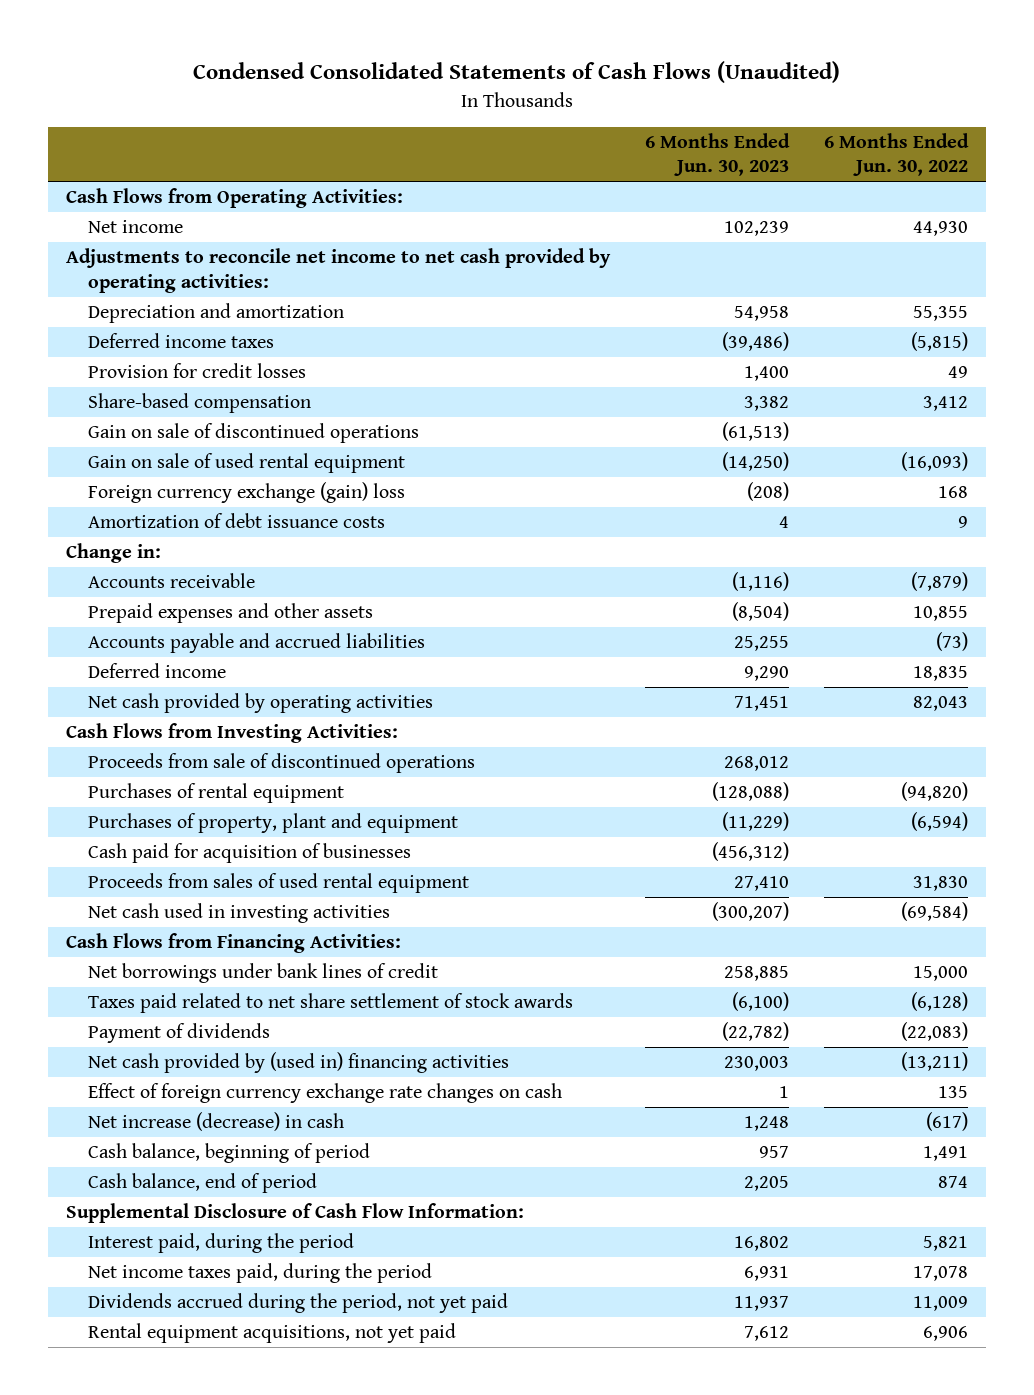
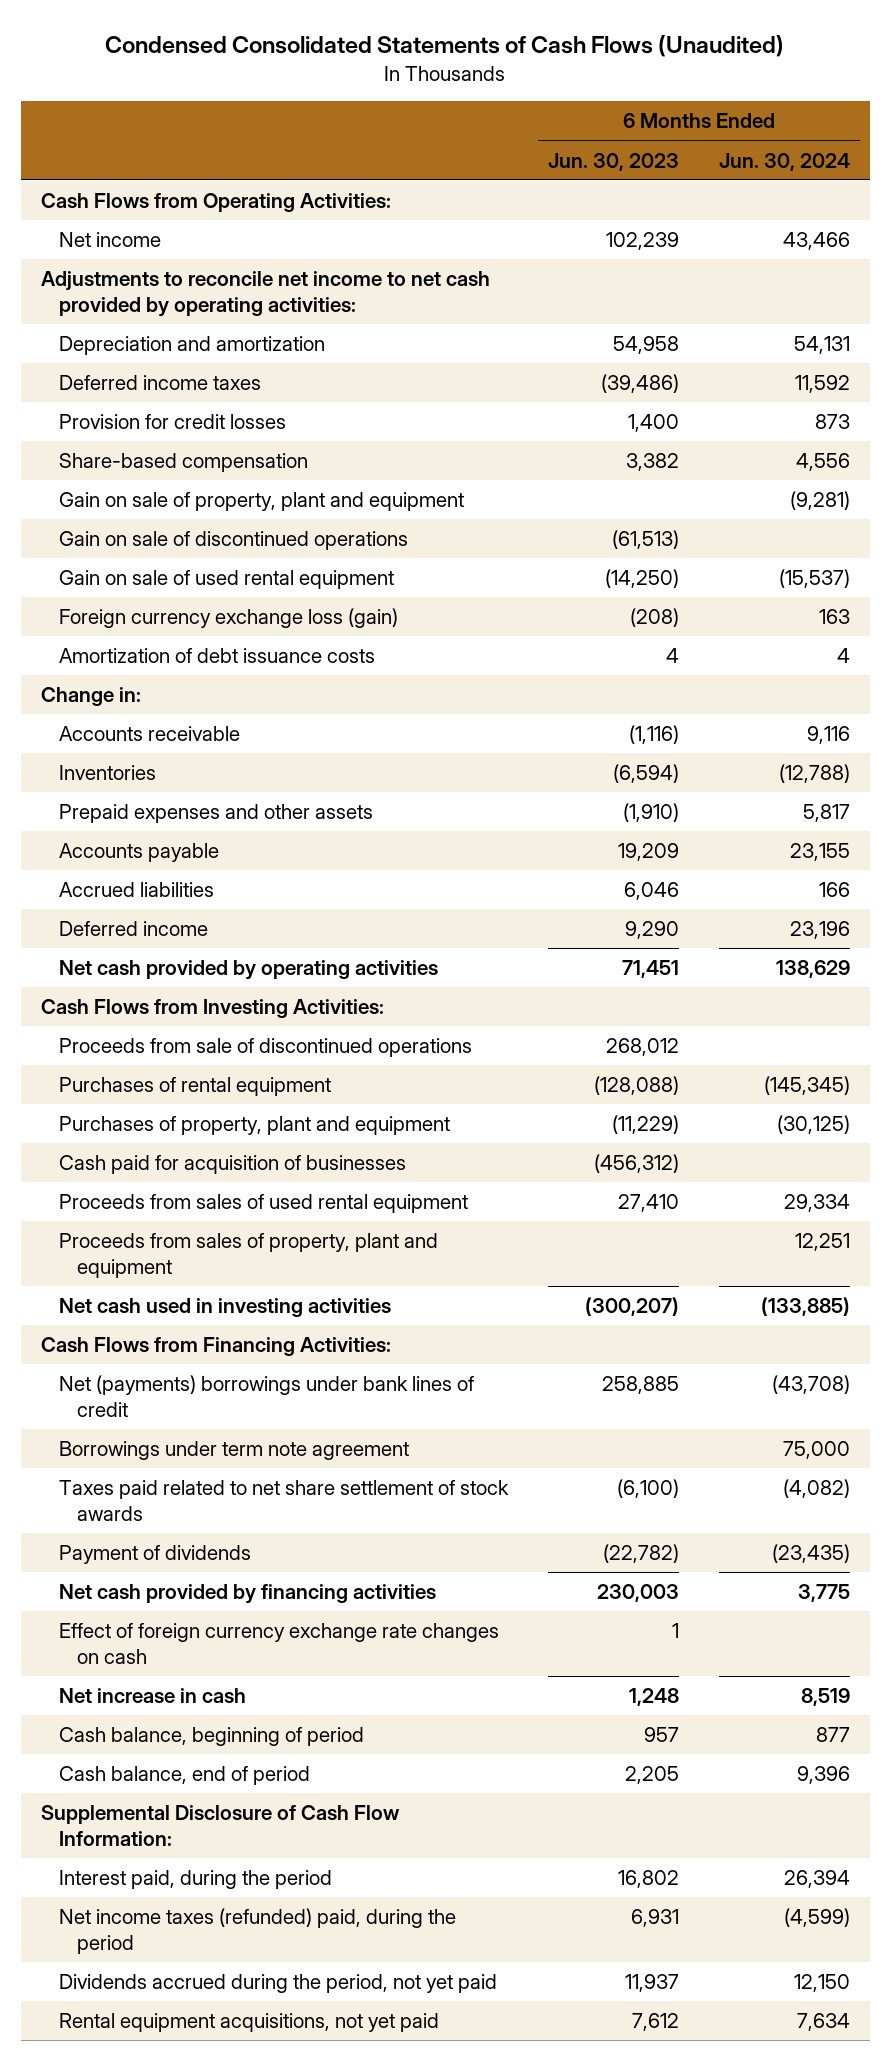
[824,133,970,177] 6 Months Ended Jun. 30, 2022 -> none
none -> [718,152,850,171] Jun. 30, 2024
none -> [59,492,465,512] Gain on sale of property, plant and equipment
[88,482,406,504] Foreign currency exchange (gain) loss -> [59,608,399,629] Foreign currency exchange loss (gain)
[88,633,426,654] Accounts payable and accrued liabilities -> none
none -> [59,765,157,781] Inventories
[731,602,789,622] (8,504) -> [623,803,680,823] (1,910)
none -> [59,843,220,863] Accounts payable
none -> [59,882,215,898] Accrued liabilities
none -> [59,1233,439,1278] Proceeds from sales of property, plant and equipment
[88,963,439,984] Net borrowings under bank lines of credit -> [59,1375,475,1417] Net (payments) borrowings under bank lines of credit
none -> [59,1441,410,1461] Borrowings under term note agreement
[88,1052,510,1074] Net cash provided by (used in) financing activities -> [59,1584,437,1605] Net cash provided by financing activities
[88,1112,345,1132] Net increase (decrease) in cash -> [59,1688,247,1704] Net increase in cash
[88,1263,433,1284] Net income taxes paid, during the period -> [59,1908,457,1954] Net income taxes (refunded) paid, during the period

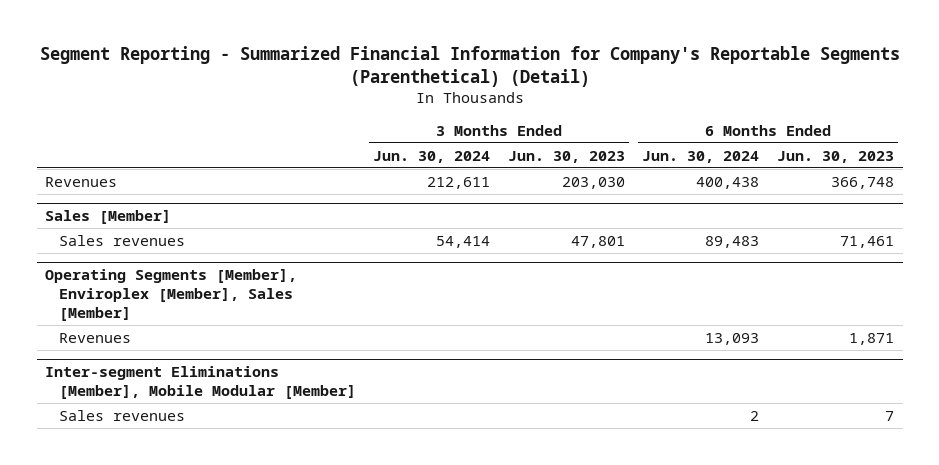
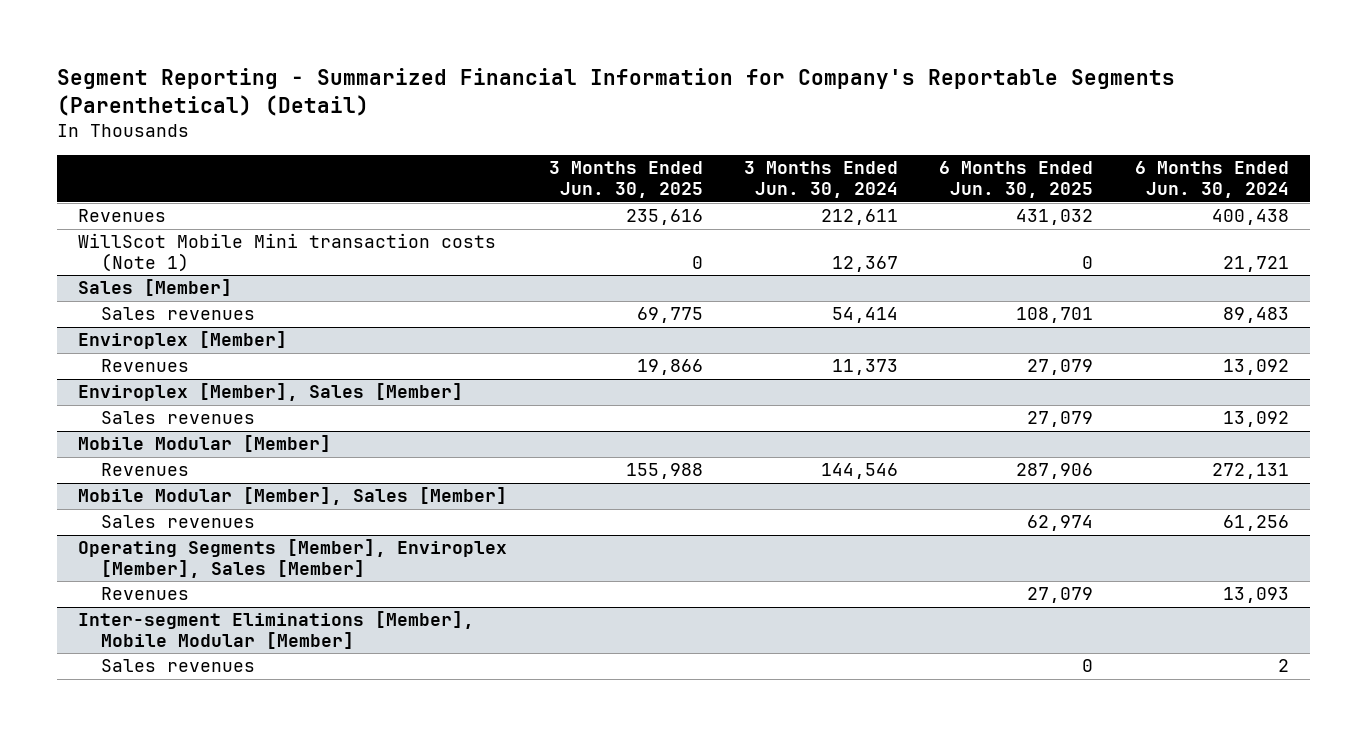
[507,150,625,163] Jun. 30, 2023 -> none
[776,150,894,163] Jun. 30, 2023 -> none
none -> [548,161,703,199] 3 Months Ended Jun. 30, 2025
none -> [939,161,1094,199] 6 Months Ended Jun. 30, 2025
none -> [78,233,497,273] WillScot Mobile Mini transaction costs (Note 1)
none -> [78,331,288,350] Enviroplex [Member]
none -> [101,359,190,373] Revenues
none -> [78,383,464,402] Enviroplex [Member], Sales [Member]
none -> [101,411,256,425] Sales revenues
none -> [78,435,332,453] Mobile Modular [Member]
none -> [101,463,190,477] Revenues
none -> [78,487,508,506] Mobile Modular [Member], Sales [Member]
none -> [101,515,256,529] Sales revenues

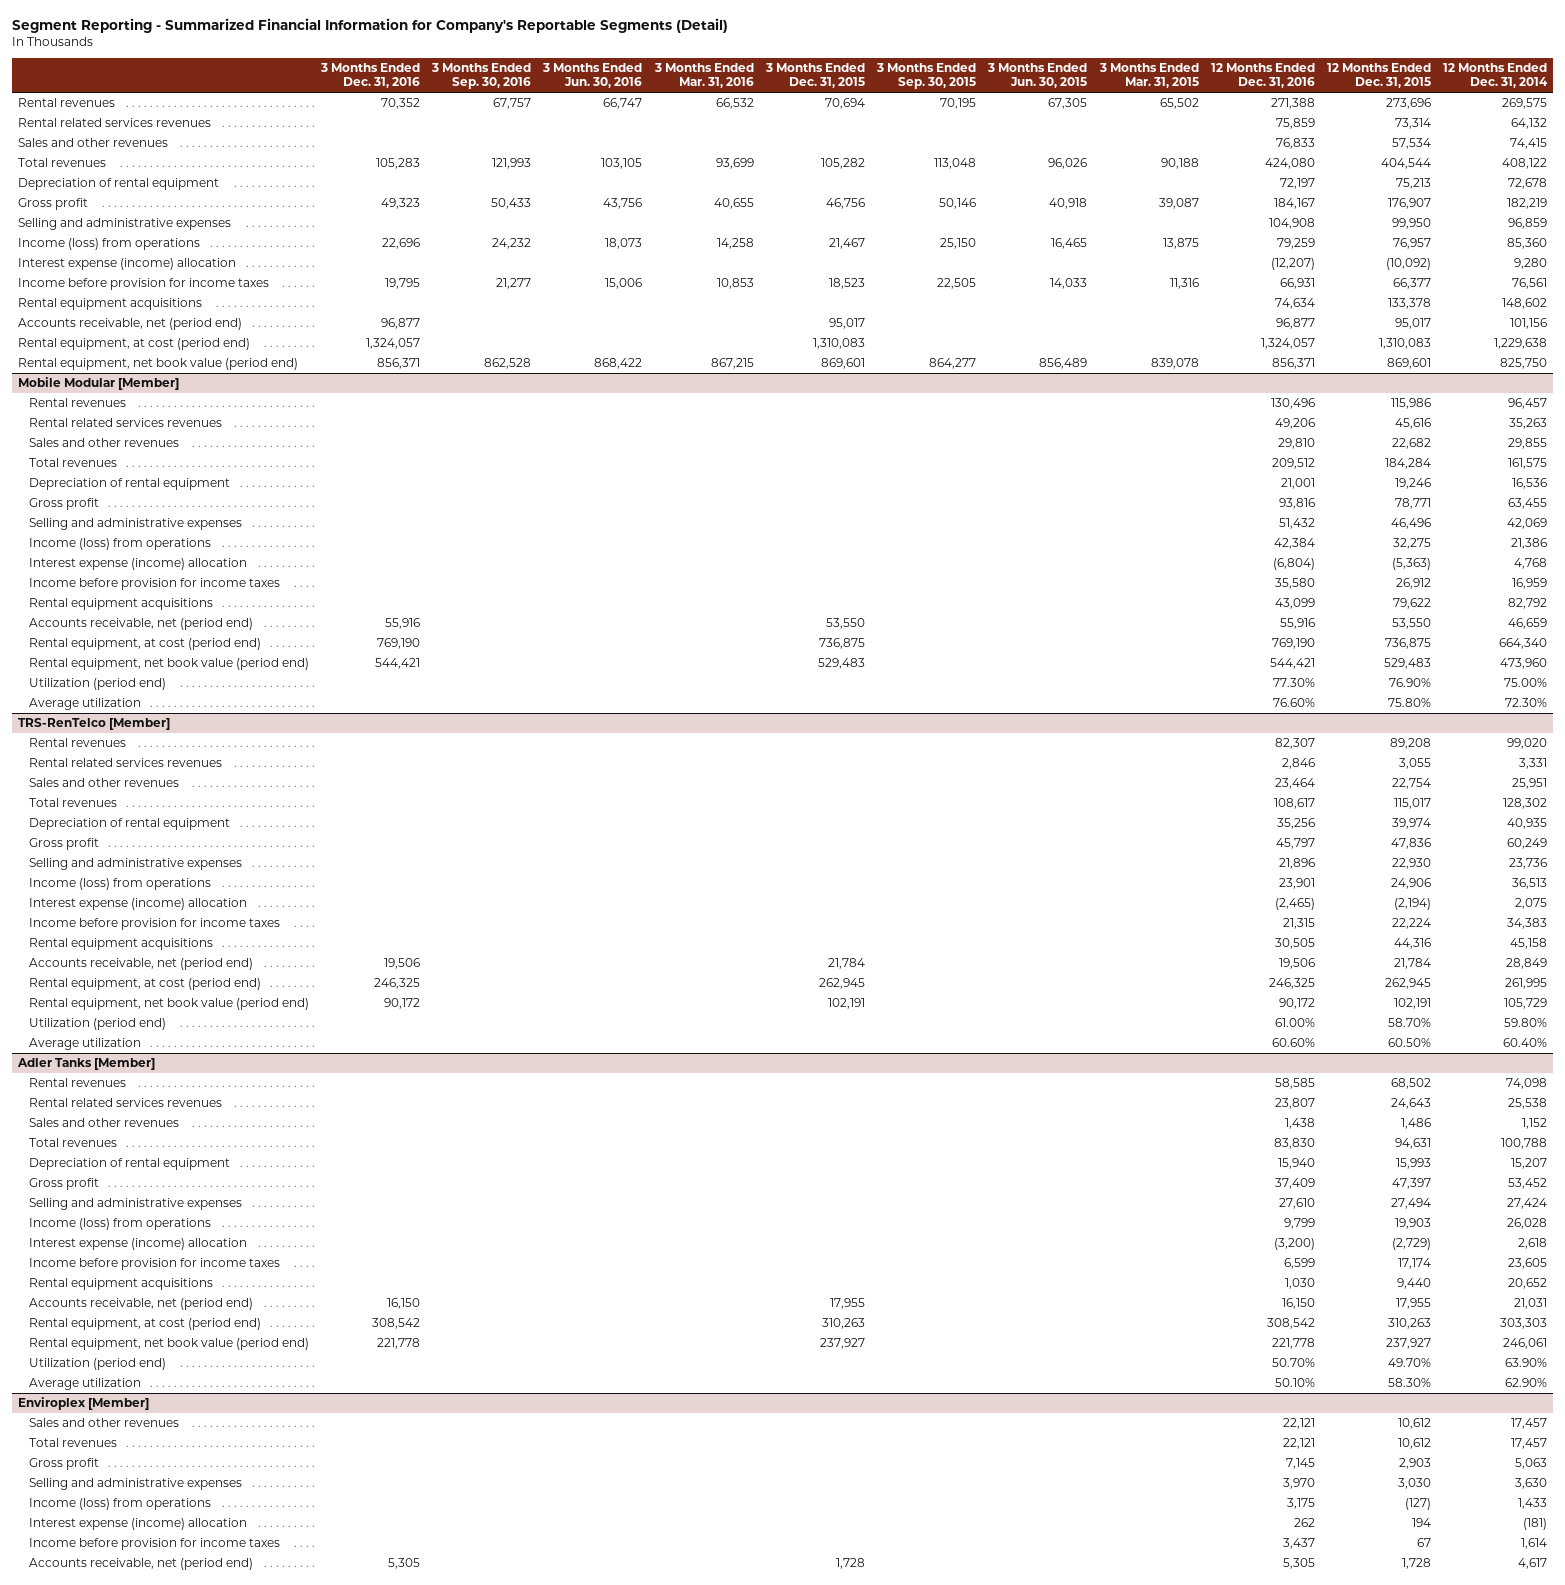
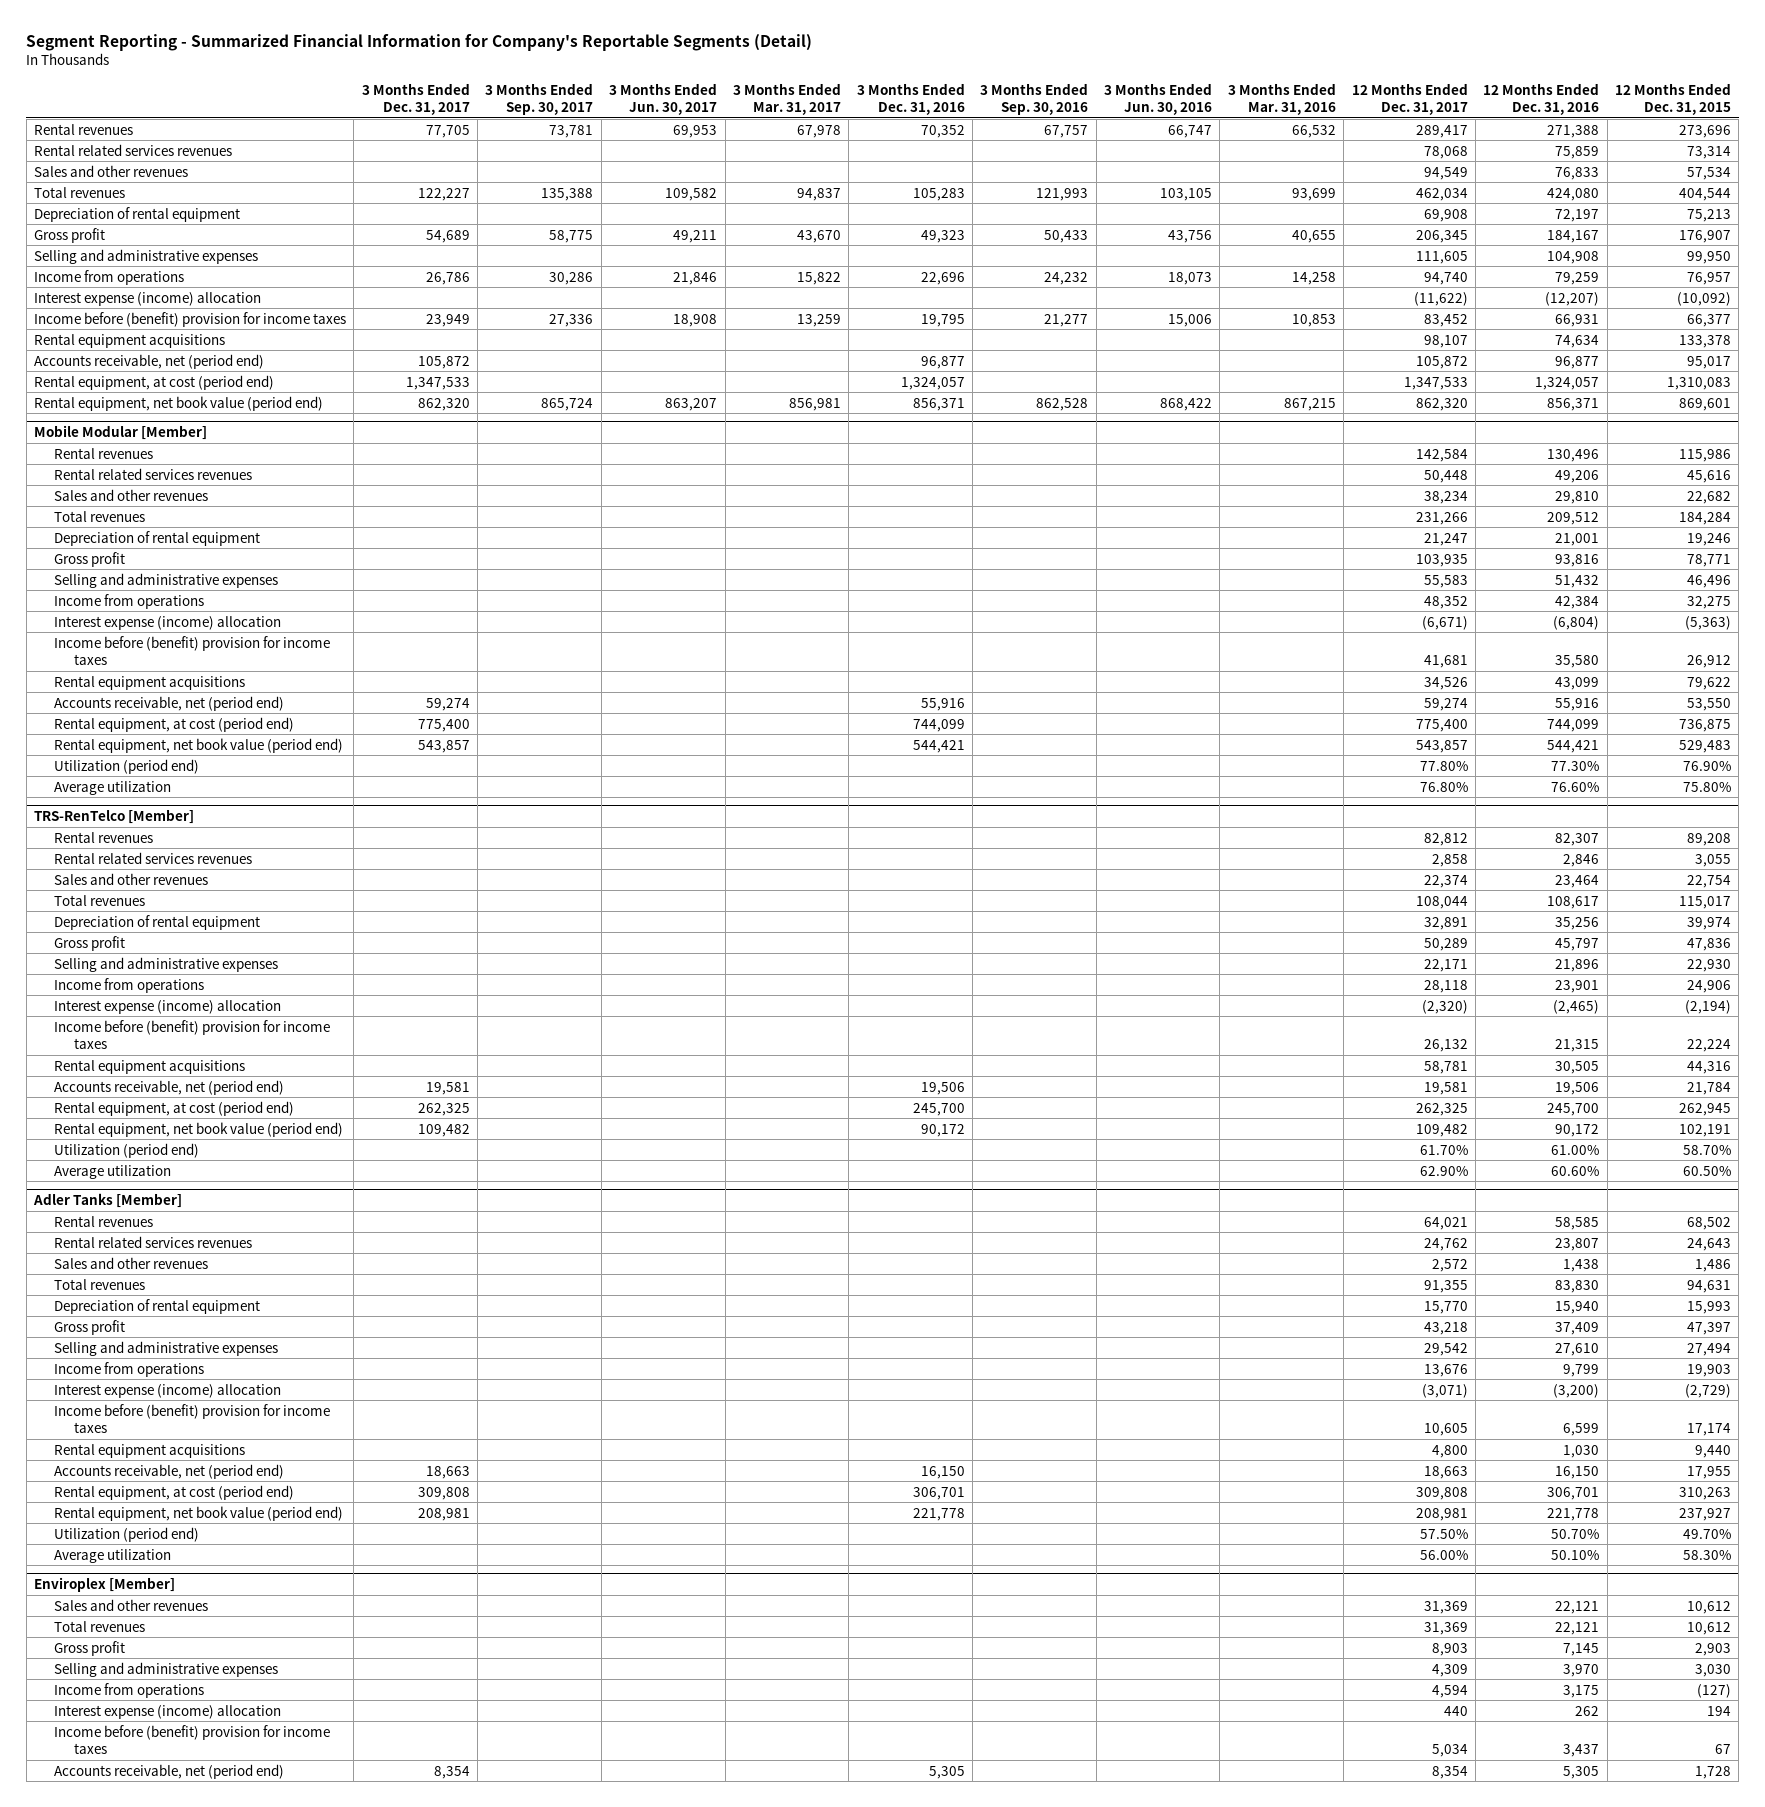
[764,63,865,89] 3 Months Ended Dec. 31, 2015 -> none
[876,63,977,90] 3 Months Ended Sep. 30, 2015 -> none
[987,63,1088,89] 3 Months Ended Jun. 30, 2015 -> none
[1098,63,1199,89] 3 Months Ended Mar. 31, 2015 -> none
[1443,63,1549,89] 12 Months Ended Dec. 31, 2014 -> none
none -> [361,82,470,115] 3 Months Ended Dec. 31, 2017
none -> [485,82,594,115] 3 Months Ended Sep. 30, 2017
none -> [609,82,718,115] 3 Months Ended Jun. 30, 2017
none -> [732,82,841,115] 3 Months Ended Mar. 31, 2017
none -> [1351,82,1468,115] 12 Months Ended Dec. 31, 2017
[17,238,200,251] Income (loss) from operations -> [34,269,185,285] Income from operations
[17,278,269,291] Income before provision for income taxes -> [34,311,347,327] Income before (benefit) provision for income taxes
[28,538,211,551] Income (loss) from operations -> [54,593,205,609] Income from operations
[28,578,280,591] Income before provision for income taxes -> [54,635,331,665] Income before (benefit) provision for income taxes
[376,638,420,650] 769,190 -> [912,718,965,732] 744,099
[1271,638,1315,650] 769,190 -> [1547,718,1600,732] 744,099
[28,878,211,891] Income (loss) from operations -> [54,977,205,993] Income from operations
[28,918,280,931] Income before provision for income taxes -> [54,1019,331,1049] Income before (benefit) provision for income taxes
[373,978,420,990] 246,325 -> [912,1102,965,1116] 245,700
[1268,978,1315,990] 246,325 -> [1547,1102,1600,1116] 245,700
[28,1218,211,1231] Income (loss) from operations -> [54,1361,205,1377] Income from operations
[28,1258,280,1271] Income before provision for income taxes -> [54,1403,331,1433] Income before (benefit) provision for income taxes
[371,1318,420,1330] 308,542 -> [912,1486,965,1500] 306,701
[1266,1318,1315,1330] 308,542 -> [1547,1486,1600,1500] 306,701
[28,1498,211,1511] Income (loss) from operations -> [54,1682,205,1698] Income from operations
[28,1538,280,1551] Income before provision for income taxes -> [54,1724,331,1754] Income before (benefit) provision for income taxes

